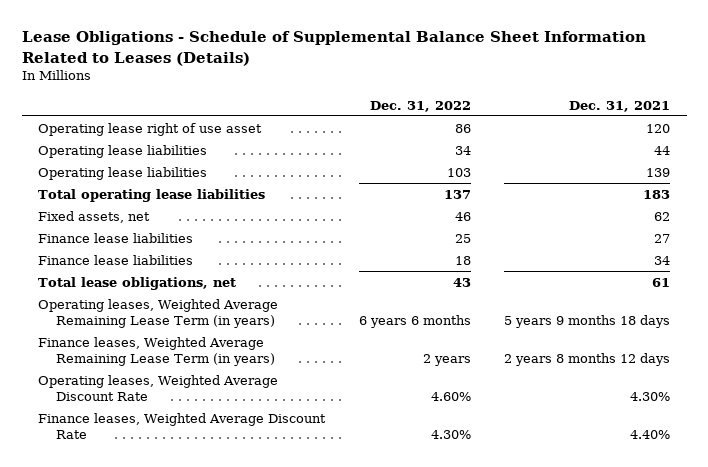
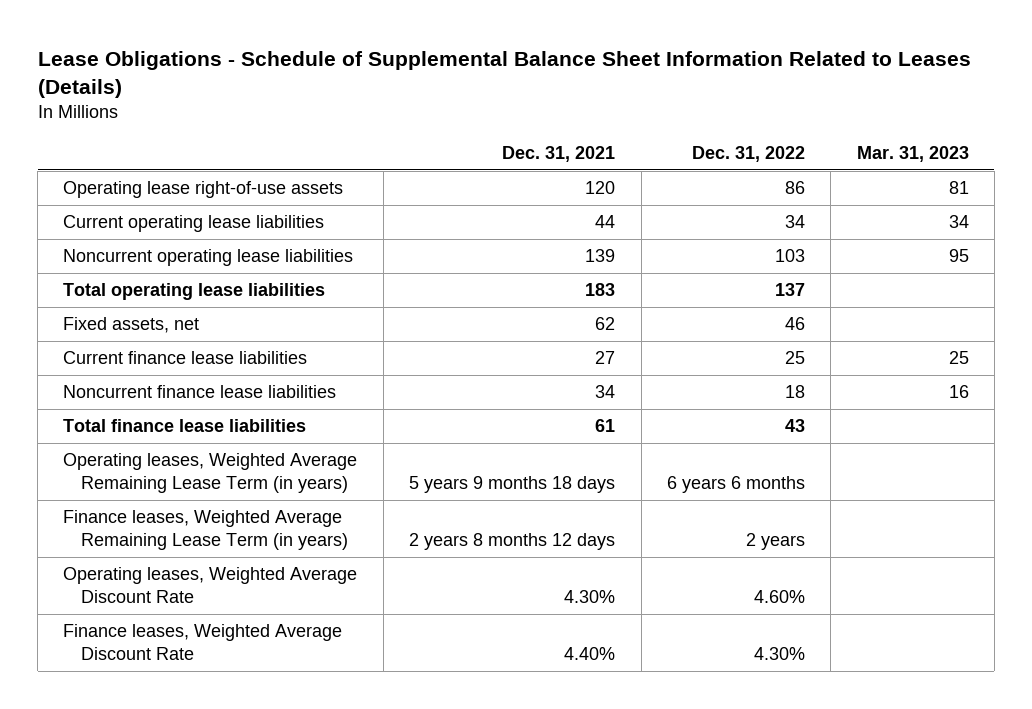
none -> [856,146,969,163] Mar. 31, 2023
[38,122,263,136] Operating lease right of use asset -> [63,181,344,199] Operating lease right-of-use assets
[38,144,208,158] Operating lease liabilities -> [63,215,325,233] Current operating lease liabilities
[38,166,208,180] Operating lease liabilities -> [63,249,354,267] Noncurrent operating lease liabilities
[38,232,194,243] Finance lease liabilities -> [63,351,308,365] Current finance lease liabilities
[38,254,194,265] Finance lease liabilities -> [63,385,337,399] Noncurrent finance lease liabilities
[38,276,237,290] Total lease obligations, net -> [63,419,307,433] Total finance lease liabilities

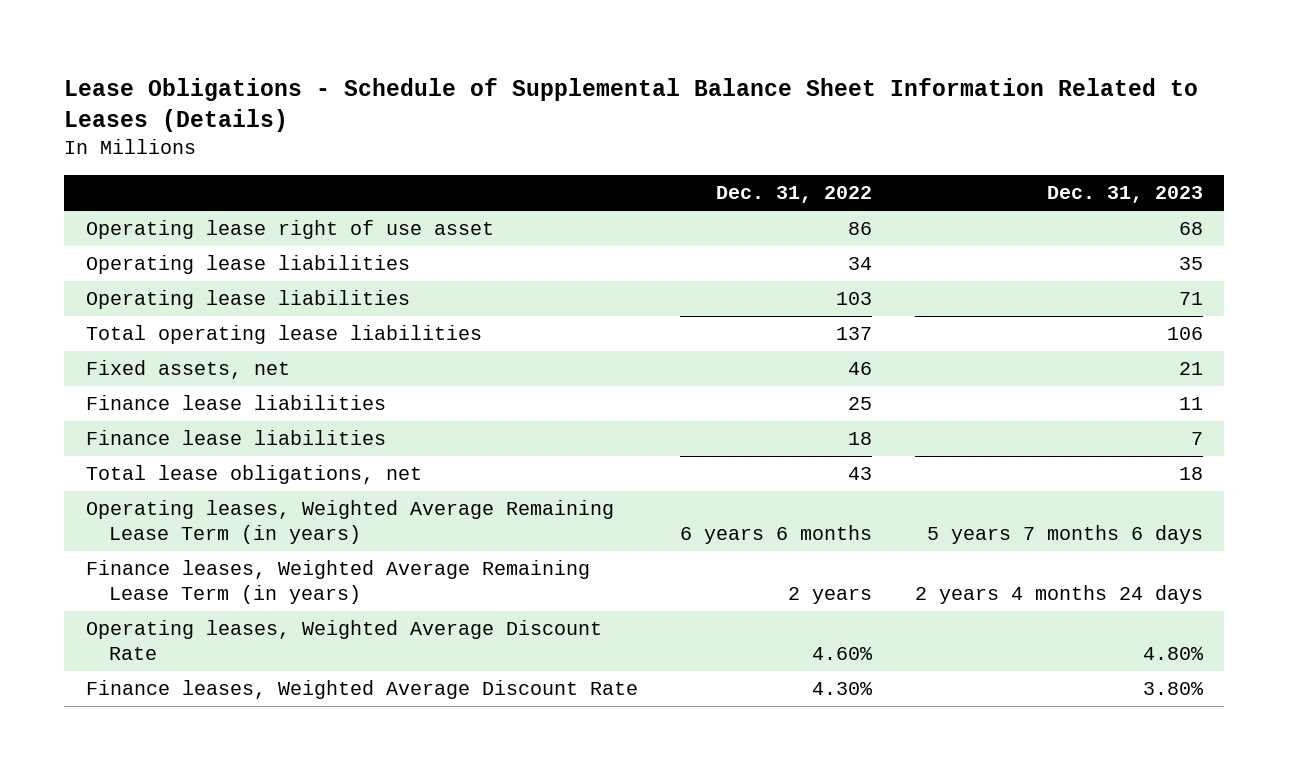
[502,146,616,163] Dec. 31, 2021 -> none
[856,146,969,163] Mar. 31, 2023 -> none
none -> [1046,186,1203,204] Dec. 31, 2023
[63,181,344,199] Operating lease right-of-use assets -> [85,220,494,240] Operating lease right of use asset
[63,215,325,233] Current operating lease liabilities -> [85,255,410,275] Operating lease liabilities
[63,249,354,267] Noncurrent operating lease liabilities -> [85,290,410,310] Operating lease liabilities
[63,351,308,365] Current finance lease liabilities -> [85,395,386,411] Finance lease liabilities
[63,385,337,399] Noncurrent finance lease liabilities -> [85,430,386,446] Finance lease liabilities
[63,419,307,433] Total finance lease liabilities -> [85,465,422,485] Total lease obligations, net

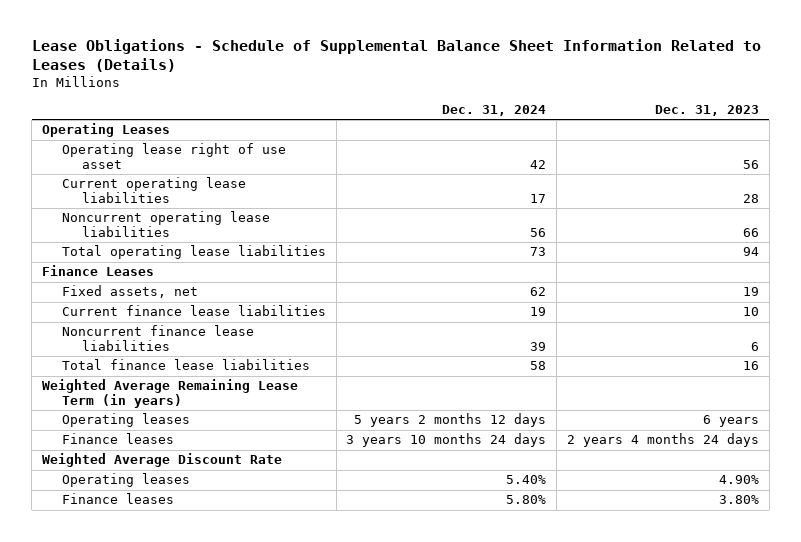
[716,186,873,204] Dec. 31, 2022 -> none
none -> [442,104,547,116] Dec. 31, 2024
none -> [42,123,171,138] Operating Leases
[1178,222,1203,236] 68 -> [742,160,759,170] 56
[85,255,410,275] Operating lease liabilities -> [61,177,246,204] Current operating lease liabilities
[1178,257,1203,271] 35 -> [742,194,759,204] 28
[85,290,410,310] Operating lease liabilities -> [61,211,270,238] Noncurrent operating lease liabilities
[1178,292,1203,306] 71 -> [742,228,759,238] 66
[1166,327,1203,341] 106 -> [742,247,759,257] 94
none -> [42,265,155,277] Finance Leases
[1178,362,1203,376] 21 -> [742,287,759,297] 19
[85,395,386,411] Finance lease liabilities -> [61,305,326,317] Current finance lease liabilities
[1178,397,1203,411] 11 -> [742,307,759,317] 10
[85,430,386,446] Finance lease liabilities -> [61,325,254,352] Noncurrent finance lease liabilities
[1190,432,1203,446] 7 -> [750,342,759,352] 6
[85,465,422,485] Total lease obligations, net -> [61,359,310,371] Total finance lease liabilities
[1178,467,1203,481] 18 -> [742,361,759,371] 16
none -> [42,379,299,409] Weighted Average Remaining Lease Term (in years)
[85,500,614,544] Operating leases, Weighted Average Remaining Lease Term (in years) -> [61,413,190,428] Operating leases
[926,524,1203,544] 5 years 7 months 6 days -> [702,415,759,428] 6 years
[85,560,590,604] Finance leases, Weighted Average Remaining Lease Term (in years) -> [61,433,174,445] Finance leases
none -> [42,453,283,468] Weighted Average Discount Rate
[85,620,602,660] Operating leases, Weighted Average Discount Rate -> [61,473,190,488] Operating leases
[1142,646,1204,660] 4.80% -> [718,475,759,485] 4.90%
[85,680,638,700] Finance leases, Weighted Average Discount Rate -> [61,493,174,505] Finance leases

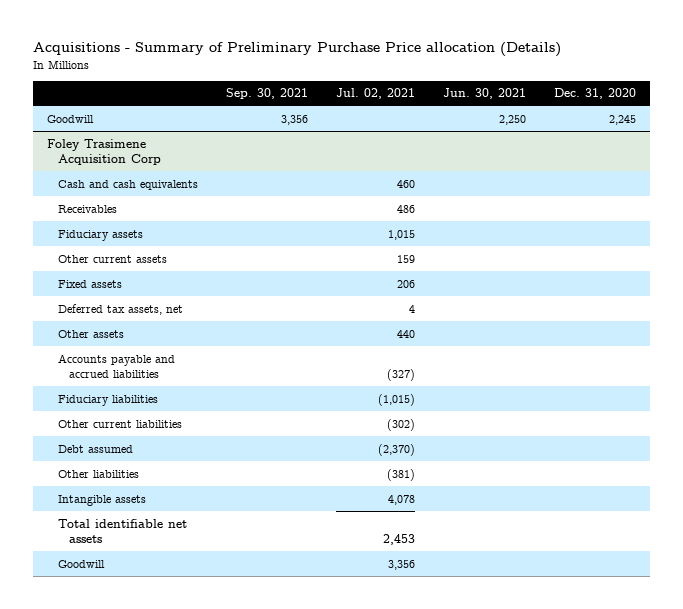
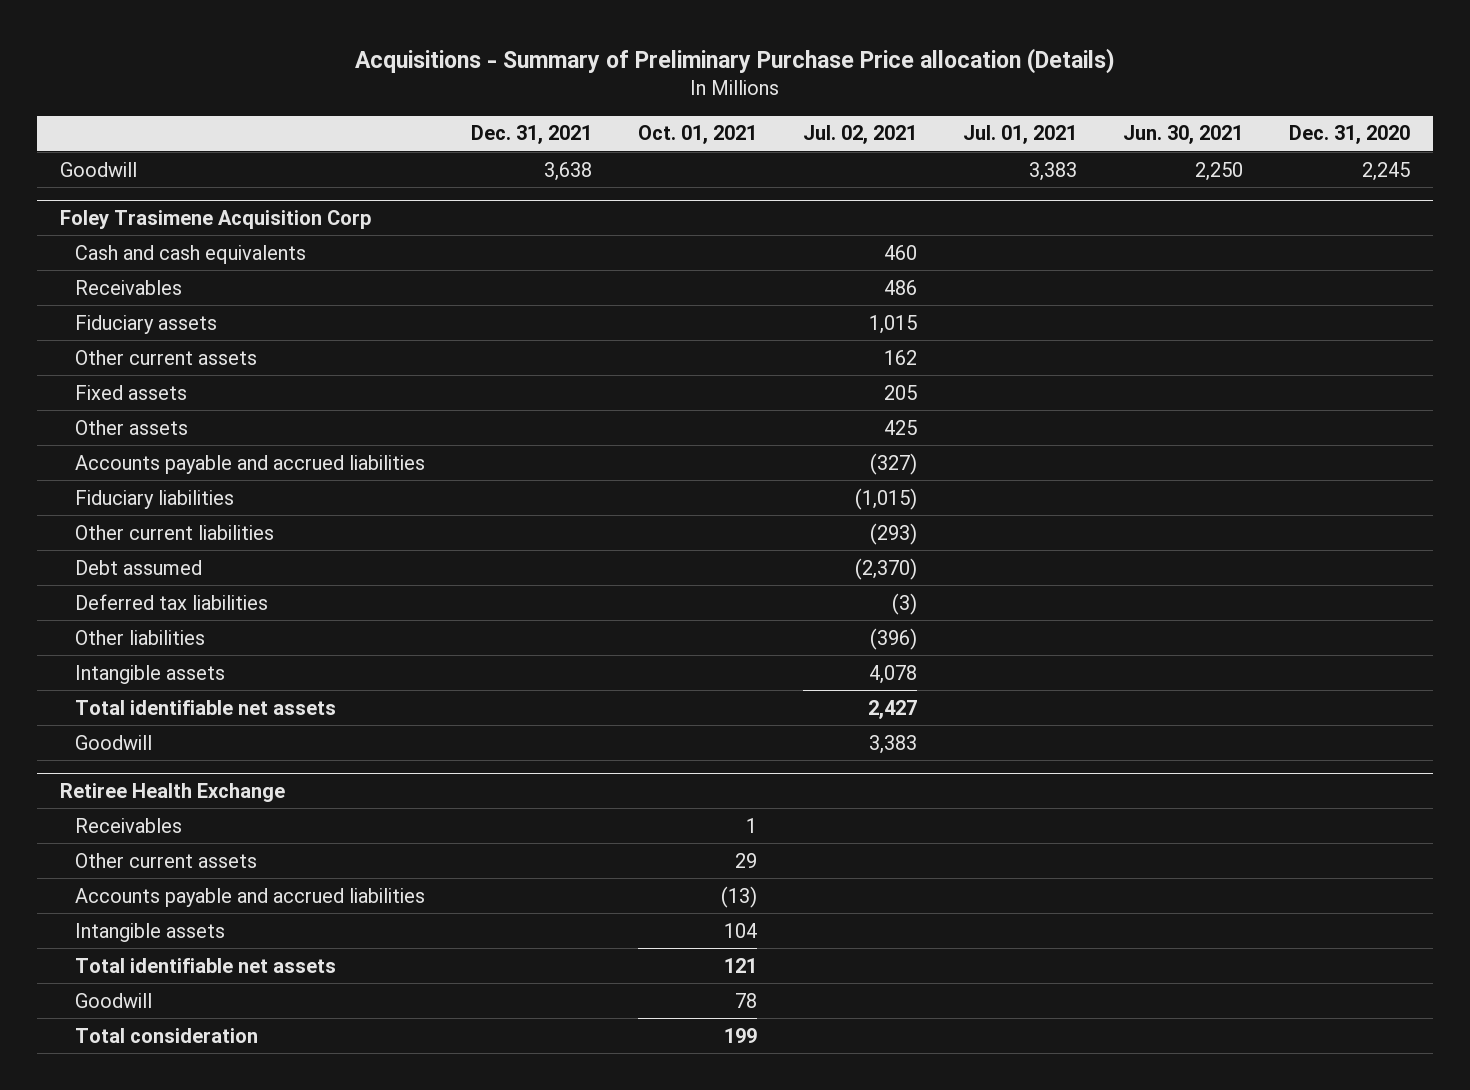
[226,88,309,100] Sep. 30, 2021 -> none
none -> [470,125,592,145] Dec. 31, 2021
none -> [637,125,757,145] Oct. 01, 2021
none -> [963,125,1078,145] Jul. 01, 2021
[58,303,184,315] Deferred tax assets, net -> none
[397,254,416,263] 159 -> [883,349,917,365] 162
[397,279,416,288] 206 -> [883,384,917,400] 205
[397,329,416,338] 440 -> [883,419,917,435] 425
[387,418,416,431] (302) -> [869,522,917,545] (293)
none -> [74,593,268,610] Deferred tax liabilities
[387,468,416,481] (381) -> [869,627,917,650] (396)
[383,533,416,545] 2,453 -> [867,699,917,719] 2,427
[388,559,416,570] 3,356 -> [868,734,917,754] 3,383
none -> [59,782,285,802] Retiree Health Exchange
none -> [74,817,182,833] Receivables
none -> [74,852,257,868] Other current assets
none -> [74,887,425,907] Accounts payable and accrued liabilities
none -> [74,922,225,942] Intangible assets
none -> [74,957,336,973] Total identifiable net assets
none -> [74,992,152,1008] Goodwill
none -> [74,1027,258,1043] Total consideration

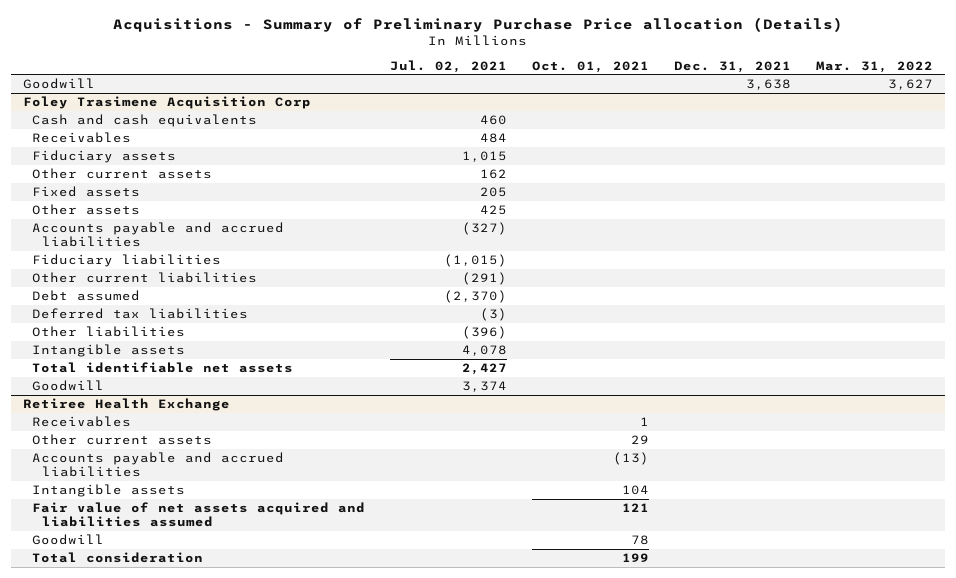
[963,125,1078,145] Jul. 01, 2021 -> none
[1123,125,1244,145] Jun. 30, 2021 -> none
[1289,125,1411,145] Dec. 31, 2020 -> none
none -> [816,60,934,73] Mar. 31, 2022
[883,279,917,295] 486 -> [480,133,508,144] 484
[869,522,917,545] (293) -> [462,272,508,286] (291)
[868,734,917,754] 3,383 -> [462,381,508,393] 3,374
[74,957,336,973] Total identifiable net assets -> [32,502,366,528] Fair value of net assets acquired and liabilities assumed

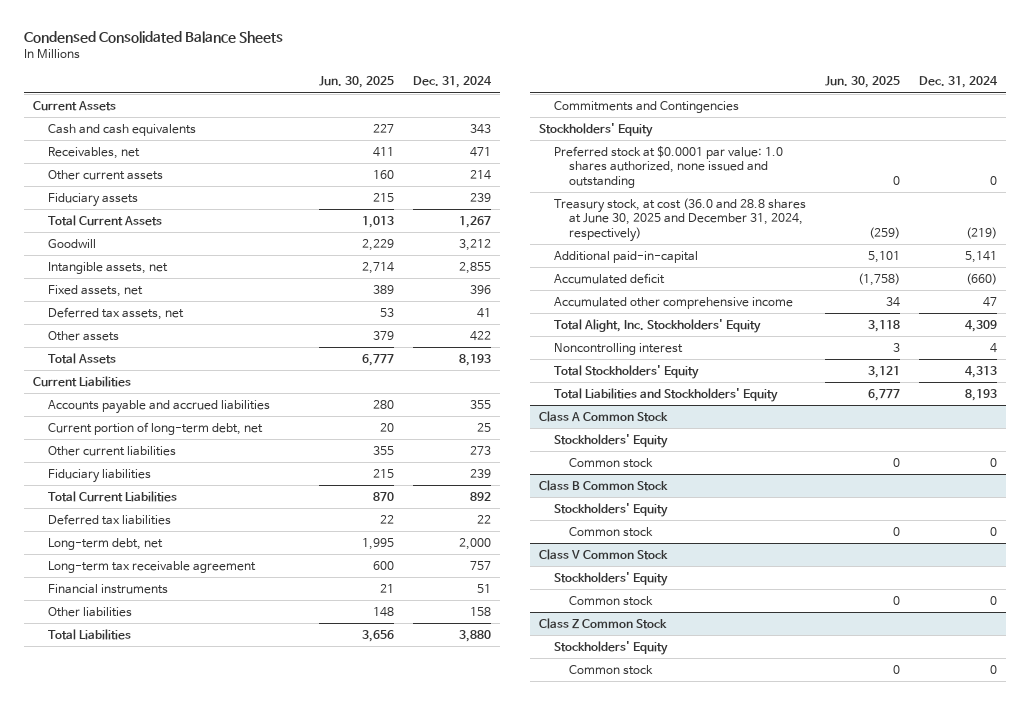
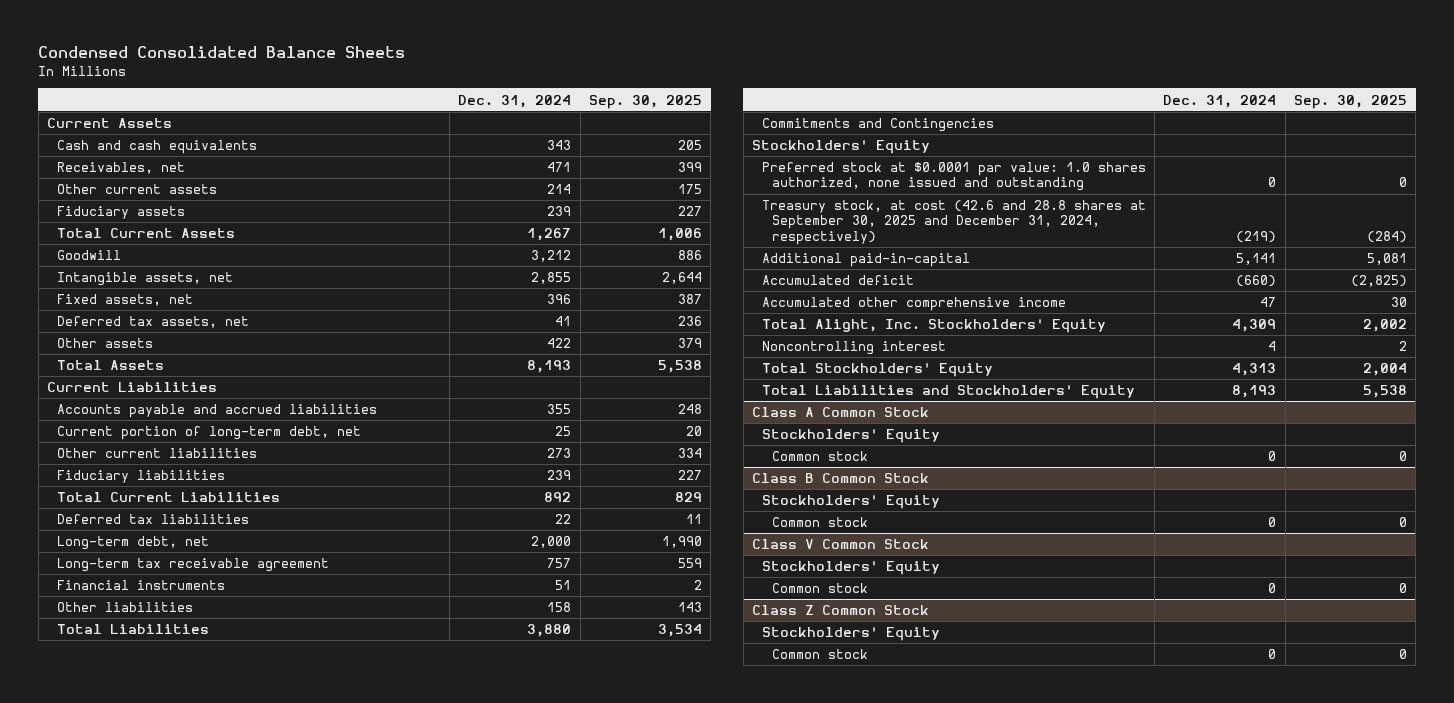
[318,76,394,89] Jun. 30, 2025 -> none
none -> [588,94,702,109] Sep. 30, 2025
[553,197,806,243] Treasury stock, at cost (36.0 and 28.8 shares at June 30, 2025 and December 31, 2024, respectively) -> [761,200,1146,245] Treasury stock, at cost (42.6 and 28.8 shares at September 30, 2025 and December 31, 2024, respectively)

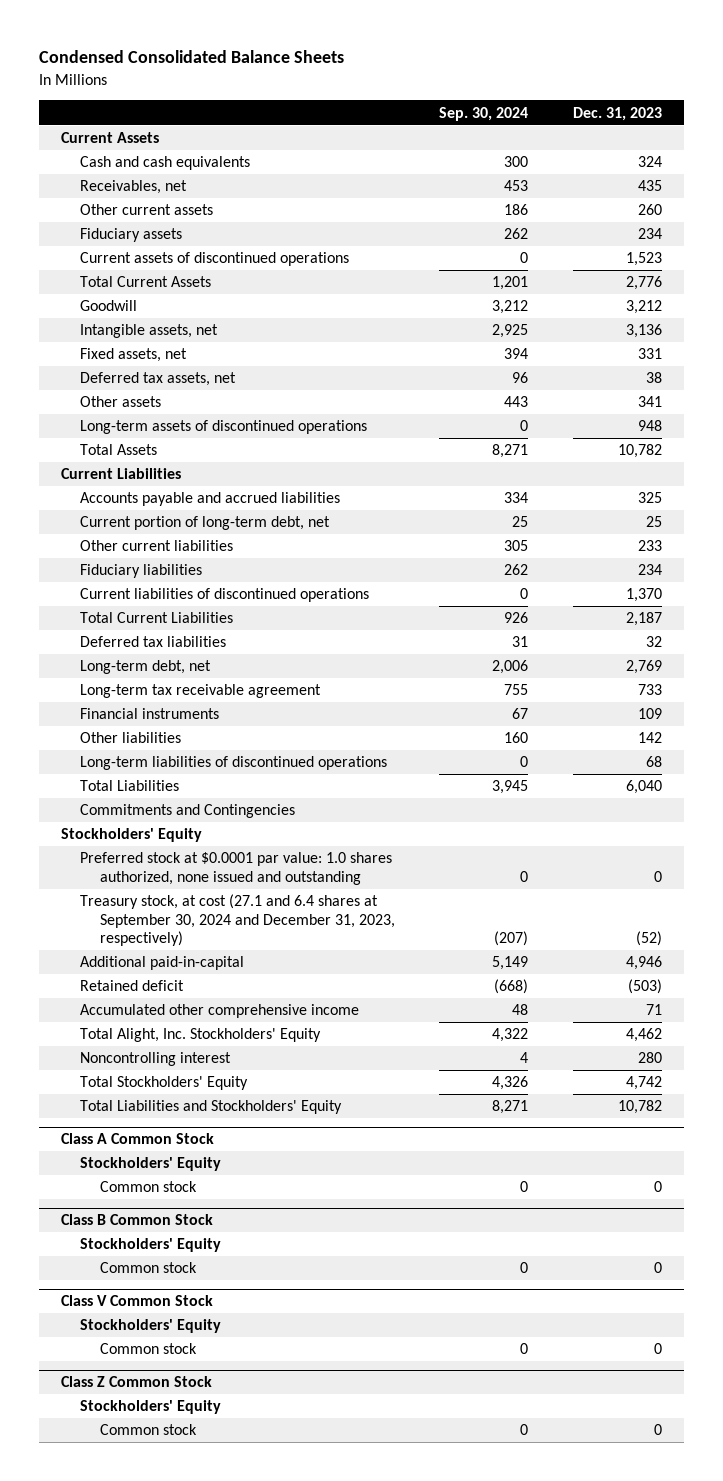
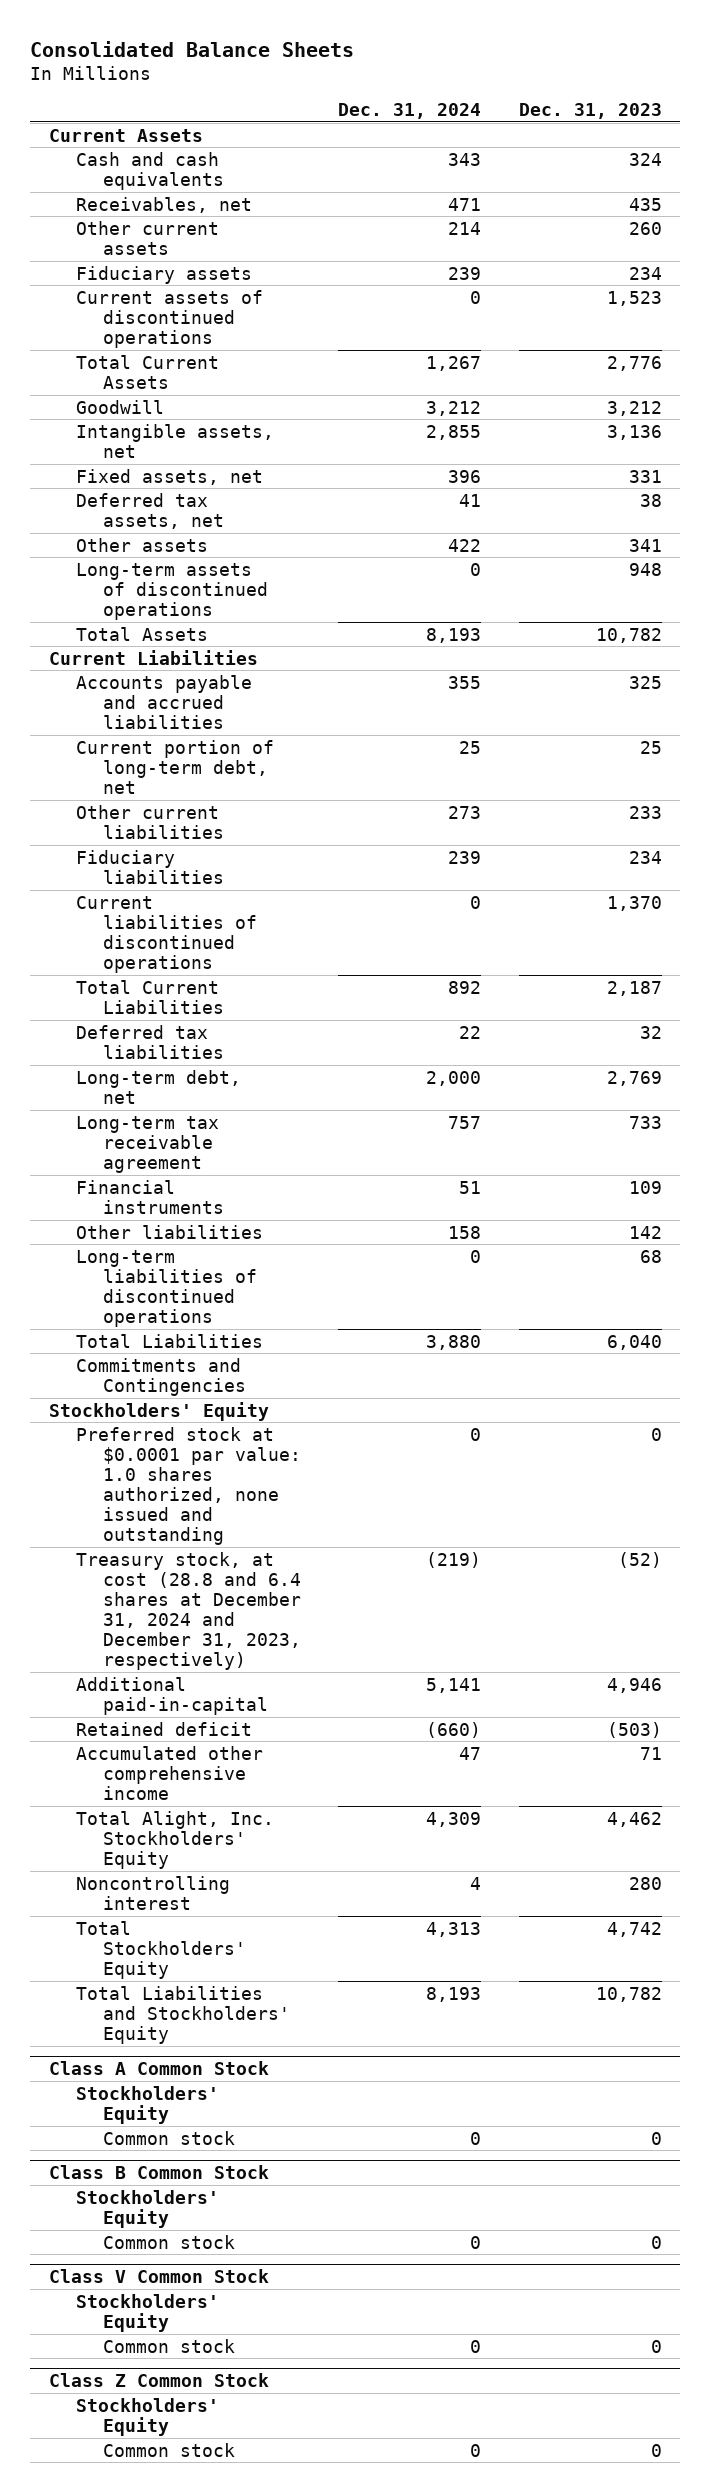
[38,50,344,64] Condensed Consolidated Balance Sheets -> [29,40,354,57] Consolidated Balance Sheets
[439,106,529,121] Sep. 30, 2024 -> none
none -> [338,102,482,119] Dec. 31, 2024
[80,894,395,947] Treasury stock, at cost (27.1 and 6.4 shares at September 30, 2024 and December 31, 2023, respectively) -> [75,1551,301,1671] Treasury stock, at cost (28.8 and 6.4 shares at December 31, 2024 and December 31, 2023, respectively)

